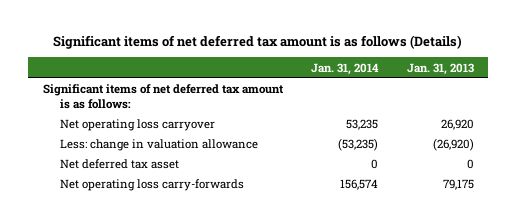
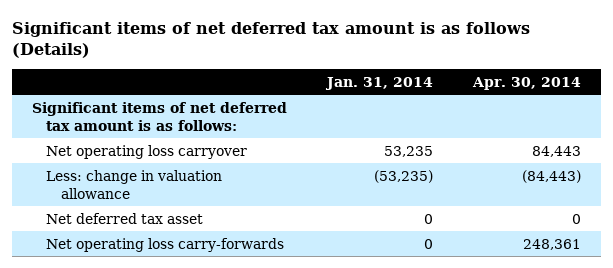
[406,62,474,75] Jan. 31, 2013 -> none
none -> [471,76,581,90] Apr. 30, 2014
[340,179,379,191] 156,574 -> [423,238,433,249] 0

